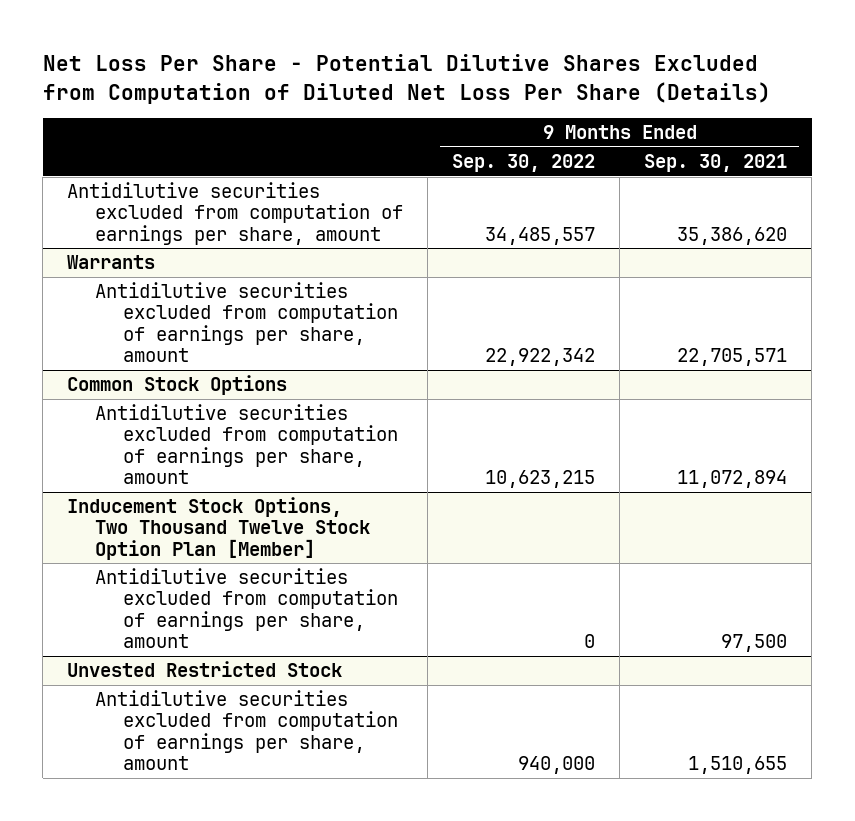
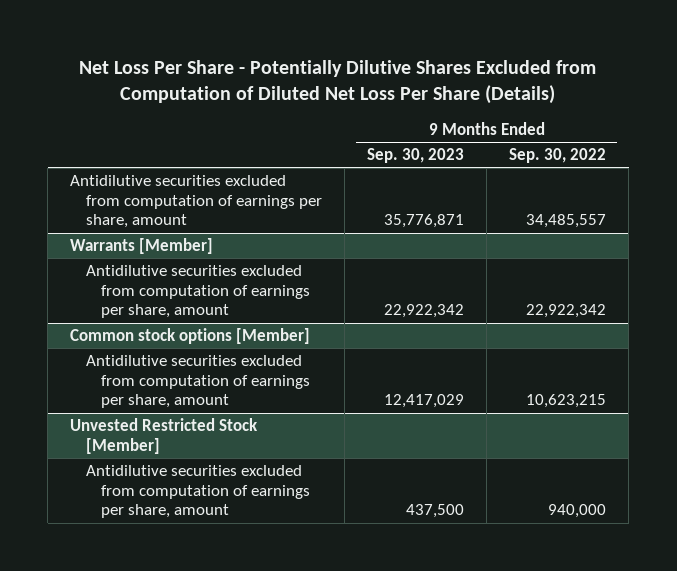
[42,54,771,105] Net Loss Per Share - Potential Dilutive Shares Excluded from Computation of Diluted Net Loss Per Share (Details) -> [79,59,597,105] Net Loss Per Share - Potentially Dilutive Shares Excluded from Computation of Diluted Net Loss Per Share (Details)
[644,153,788,172] Sep. 30, 2021 -> none
none -> [367,148,465,164] Sep. 30, 2023
[67,255,156,270] Warrants -> [70,238,214,255] Warrants [Member]
[67,375,288,396] Common Stock Options -> [70,328,311,345] Common stock options [Member]
[67,497,371,560] Inducement Stock Options, Two Thousand Twelve Stock Option Plan [Member] -> none
[95,568,399,648] Antidilutive securities excluded from computation of earnings per share, amount -> none
[67,661,343,678] Unvested Restricted Stock -> [70,418,259,454] Unvested Restricted Stock [Member]

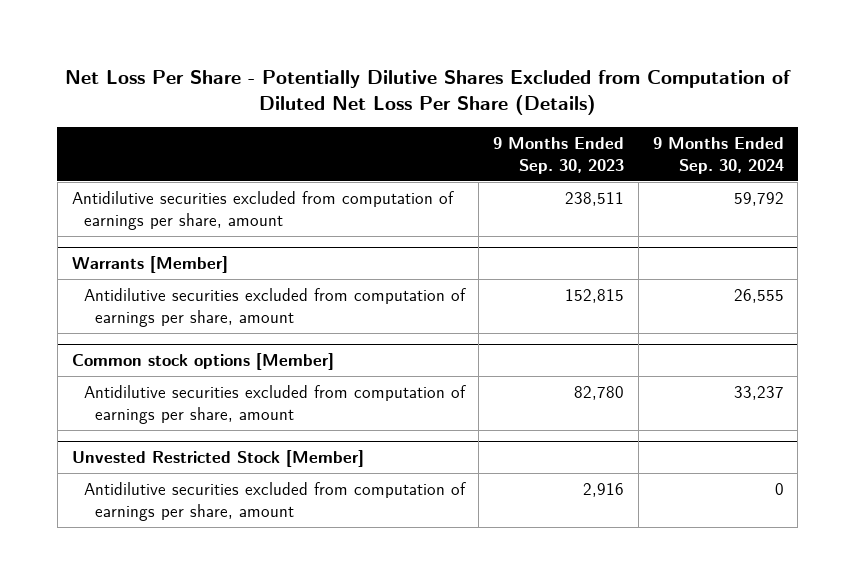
[509,148,607,164] Sep. 30, 2022 -> none
none -> [652,137,784,175] 9 Months Ended Sep. 30, 2024
[384,214,465,229] 35,776,871 -> [565,191,625,206] 238,511
[384,304,465,319] 22,922,342 -> [565,288,625,303] 152,815
[384,394,465,409] 12,417,029 -> [574,385,625,400] 82,780
[406,504,465,519] 437,500 -> [583,482,625,497] 2,916

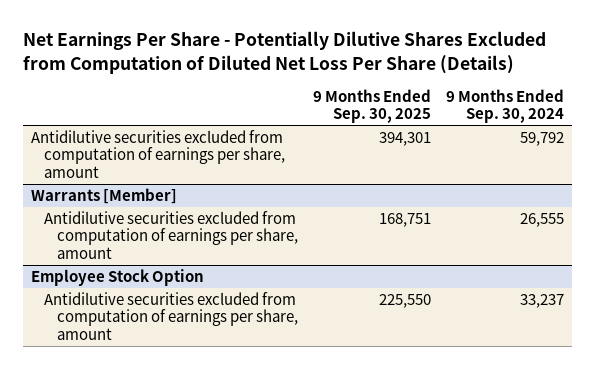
[64,69,791,116] Net Loss Per Share - Potentially Dilutive Shares Excluded from Computation of Diluted Net Loss Per Share (Details) -> [22,31,546,74] Net Earnings Per Share - Potentially Dilutive Shares Excluded from Computation of Diluted Net Loss Per Share (Details)
[493,137,625,175] 9 Months Ended Sep. 30, 2023 -> none
none -> [312,88,431,124] 9 Months Ended Sep. 30, 2025
[71,352,334,370] Common stock options [Member] -> [30,268,204,286] Employee Stock Option
[71,449,364,467] Unvested Restricted Stock [Member] -> none
[83,481,466,521] Antidilutive securities excluded from computation of earnings per share, amount -> none

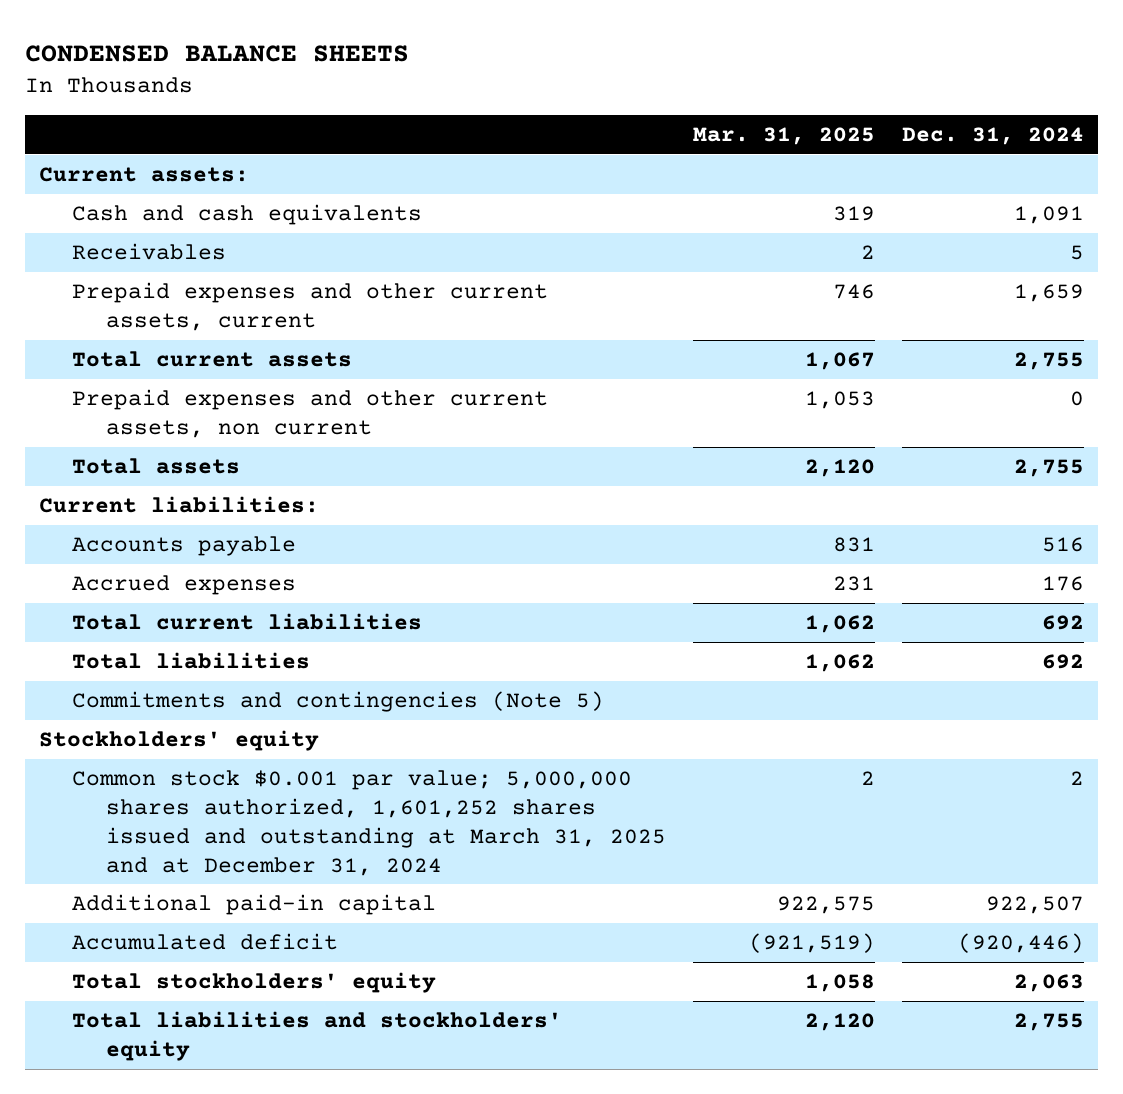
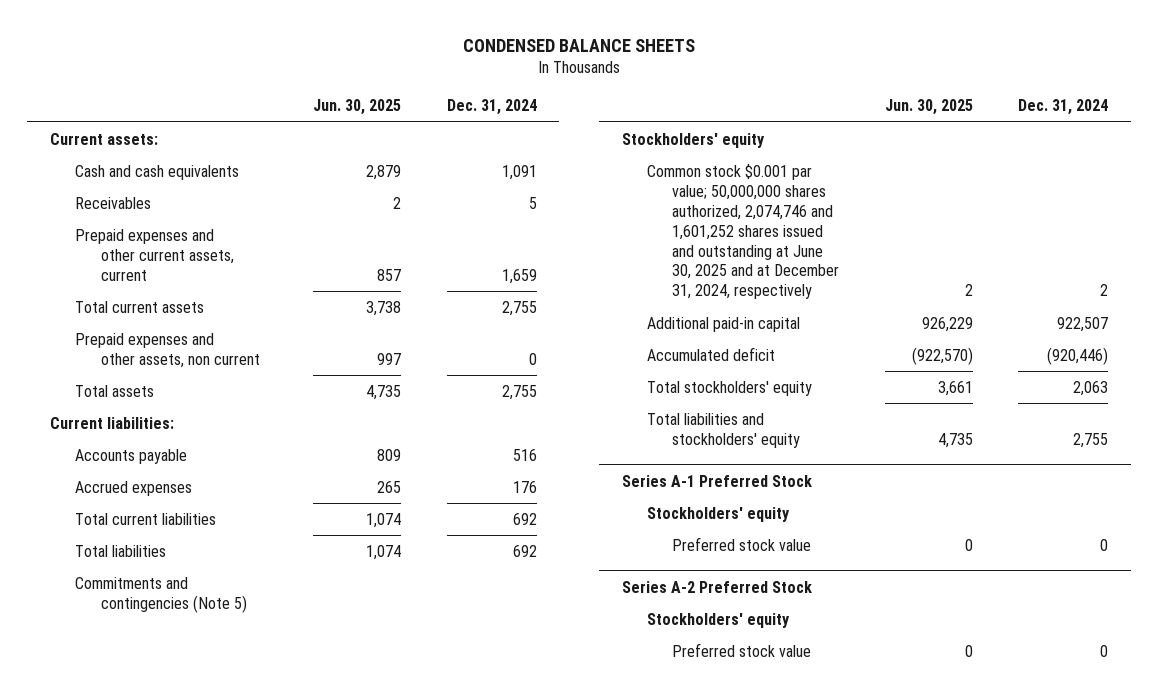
[693,126,876,145] Mar. 31, 2025 -> none
none -> [313,99,402,116] Jun. 30, 2025
[72,389,549,438] Prepaid expenses and other current assets, non current -> [75,332,260,368] Prepaid expenses and other assets, non current
[72,770,667,876] Common stock $0.001 par value; 5,000,000 shares authorized, 1,601,252 shares issued and outstanding at March 31, 2025 and at December 31, 2024 -> [646,163,840,300] Common stock $0.001 par value; 50,000,000 shares authorized, 2,074,746 and 1,601,252 shares issued and outstanding at June 30, 2025 and at December 31, 2024, respectively
none -> [621,474,812,487] Series A-1 Preferred Stock
none -> [646,506,790,522] Stockholders' equity
none -> [672,536,812,551] Preferred stock value
none -> [621,580,812,593] Series A-2 Preferred Stock
none -> [646,612,790,628] Stockholders' equity
none -> [672,642,812,657] Preferred stock value

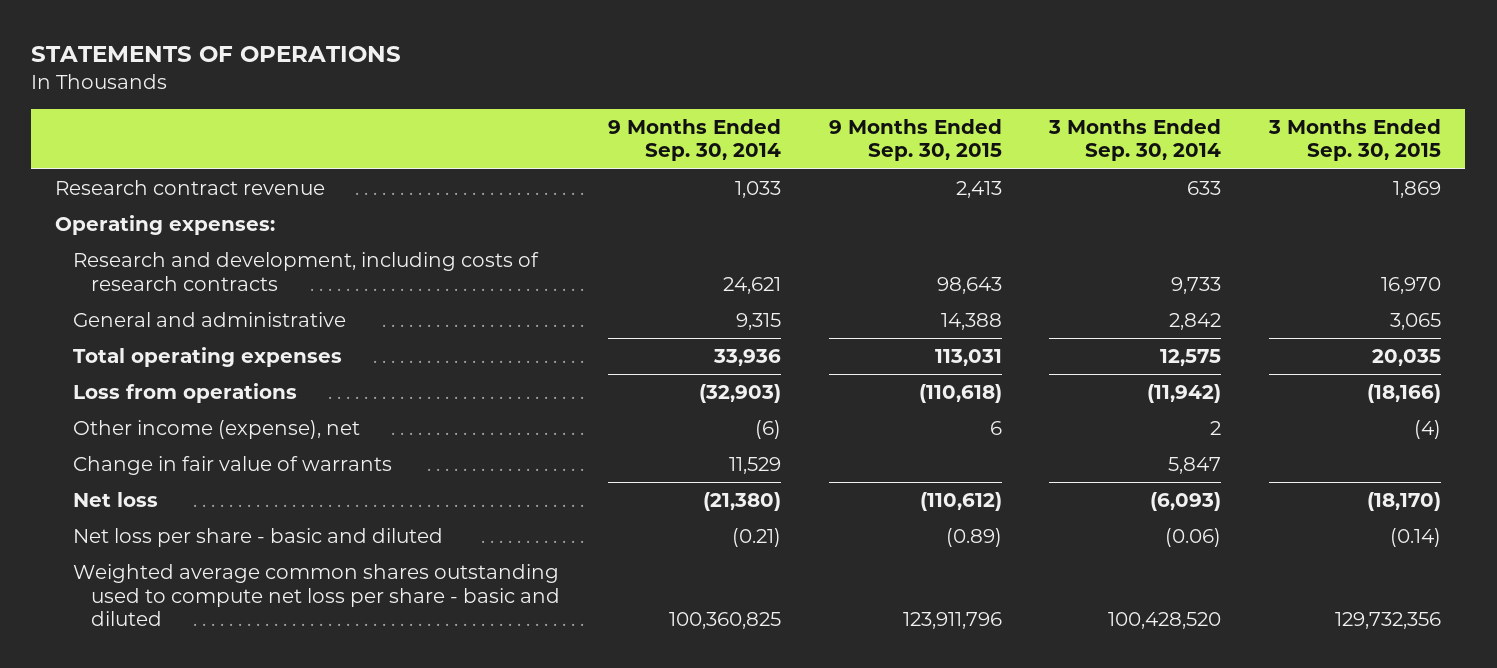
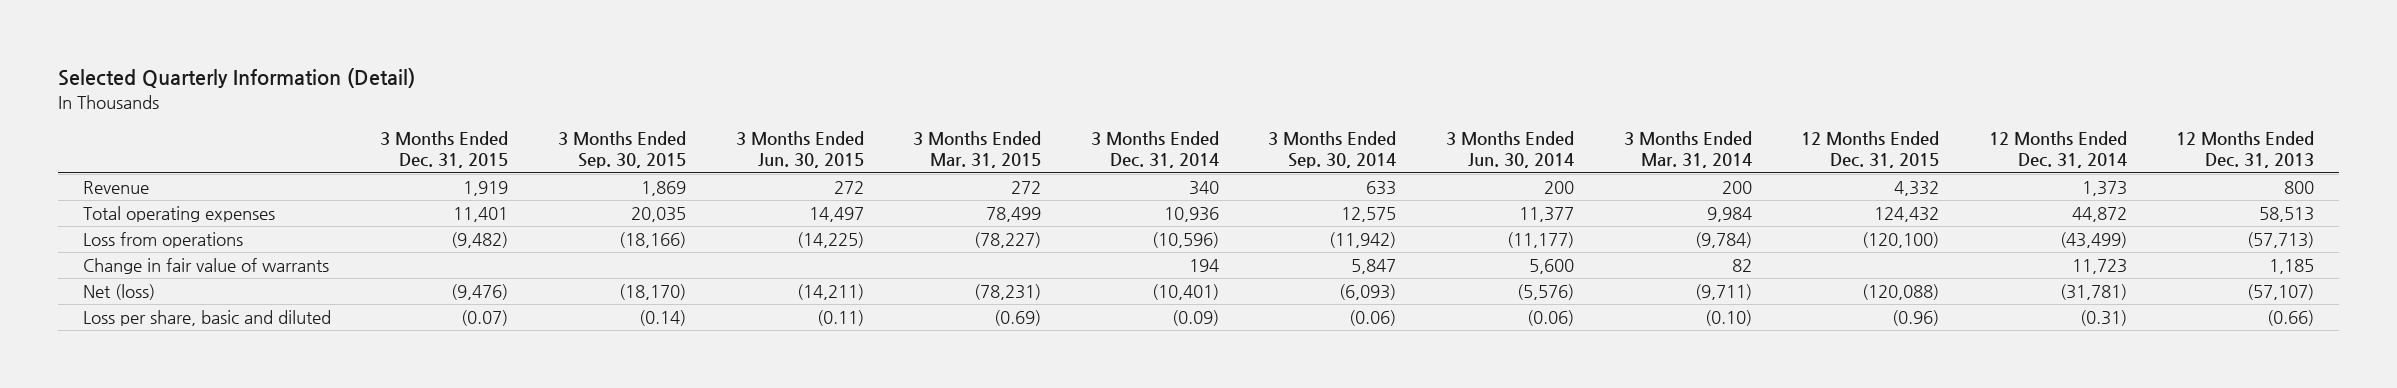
[31,46,402,63] STATEMENTS OF OPERATIONS -> [57,68,415,89] Selected Quarterly Information (Detail)
[607,119,781,162] 9 Months Ended Sep. 30, 2014 -> none
[828,119,1002,162] 9 Months Ended Sep. 30, 2015 -> none
none -> [380,130,509,169] 3 Months Ended Dec. 31, 2015
none -> [735,130,864,169] 3 Months Ended Jun. 30, 2015
none -> [913,130,1042,169] 3 Months Ended Mar. 31, 2015
none -> [1090,130,1219,169] 3 Months Ended Dec. 31, 2014
none -> [1446,130,1575,169] 3 Months Ended Jun. 30, 2014
none -> [1623,130,1752,169] 3 Months Ended Mar. 31, 2014
none -> [1801,130,1940,169] 12 Months Ended Dec. 31, 2015
none -> [1988,130,2127,169] 12 Months Ended Dec. 31, 2014
none -> [2176,130,2315,169] 12 Months Ended Dec. 31, 2013
[55,215,276,236] Operating expenses: -> none
[72,252,539,291] Research and development, including costs of research contracts -> none
[72,312,346,328] General and administrative -> none
[55,180,326,196] Research contract revenue -> [82,181,149,195] Revenue
[72,420,360,440] Other income (expense), net -> none
[72,564,560,626] Weighted average common shares outstanding used to compute net loss per share - basic and diluted -> none
[72,492,158,508] Net loss -> [82,284,155,301] Net (loss)
[72,528,443,548] Net loss per share - basic and diluted -> [82,310,331,327] Loss per share, basic and diluted

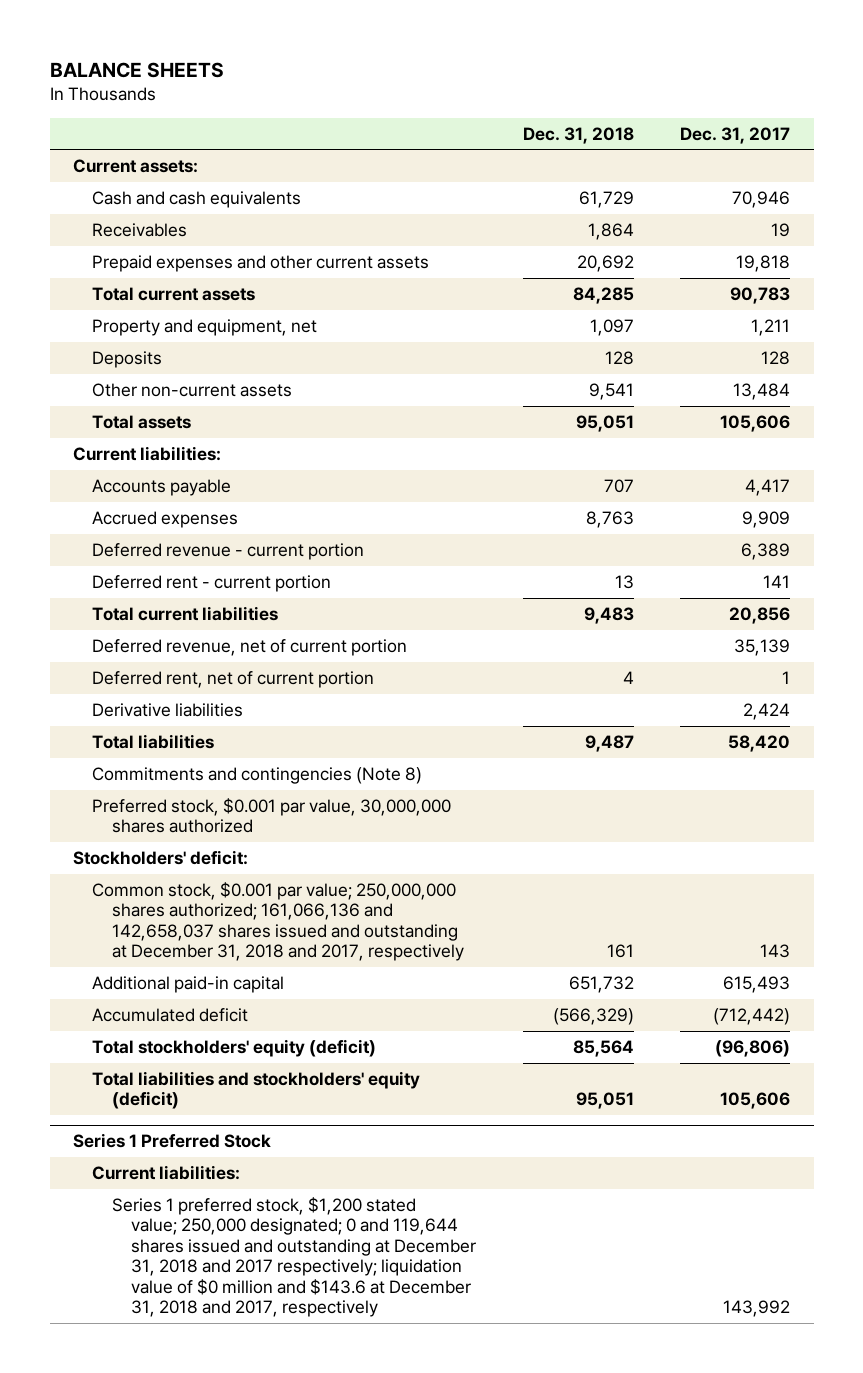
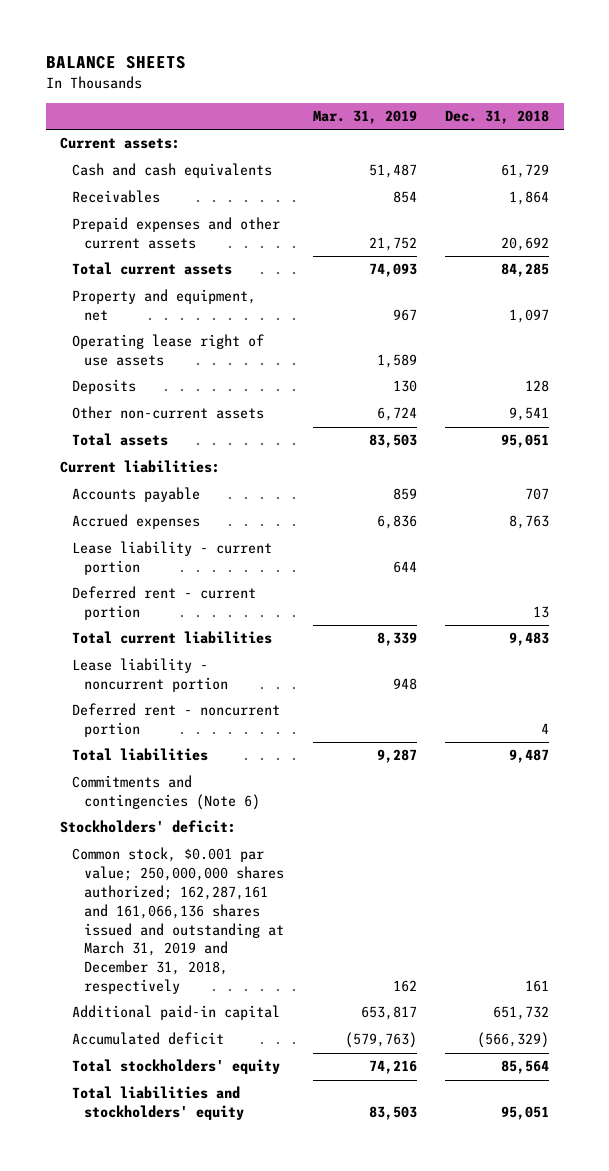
[680,126,791,144] Dec. 31, 2017 -> none
none -> [312,110,417,125] Mar. 31, 2019
none -> [71,334,264,367] Operating lease right of use assets
[92,543,365,561] Deferred revenue - current portion -> none
none -> [71,541,272,576] Lease liability - current portion
[92,639,408,657] Deferred revenue, net of current portion -> none
[92,703,244,718] Derivative liabilities -> none
none -> [71,658,229,693] Lease liability - noncurrent portion
[92,671,375,689] Deferred rent, net of current portion -> [71,703,280,738] Deferred rent - noncurrent portion
[92,798,452,834] Preferred stock, $0.001 par value, 30,000,000 shares authorized -> none
[92,767,423,785] Commitments and contingencies (Note 8) -> [71,775,261,811] Commitments and contingencies (Note 6)
[92,882,464,962] Common stock, $0.001 par value; 250,000,000 shares authorized; 161,066,136 and 142,658,037 shares issued and outstanding at December 31, 2018 and 2017, respectively -> [71,847,285,994] Common stock, $0.001 par value; 250,000,000 shares authorized; 162,287,161 and 161,066,136 shares issued and outstanding at March 31, 2019 and December 31, 2018, respectively
[72,1133,271,1149] Series 1 Preferred Stock -> none
[92,1165,241,1181] Current liabilities: -> none
[111,1197,476,1318] Series 1 preferred stock, $1,200 stated value; 250,000 designated; 0 and 119,644 shares issued and outstanding at December 31, 2018 and 2017 respectively; liquidation value of $0 million and $143.6 at December 31, 2018 and 2017, respectively -> none
[92,1039,377,1058] Total stockholders' equity (deficit) -> [71,1059,280,1075] Total stockholders' equity
[92,1071,421,1110] Total liabilities and stockholders' equity (deficit) -> [71,1086,245,1121] Total liabilities and stockholders' equity

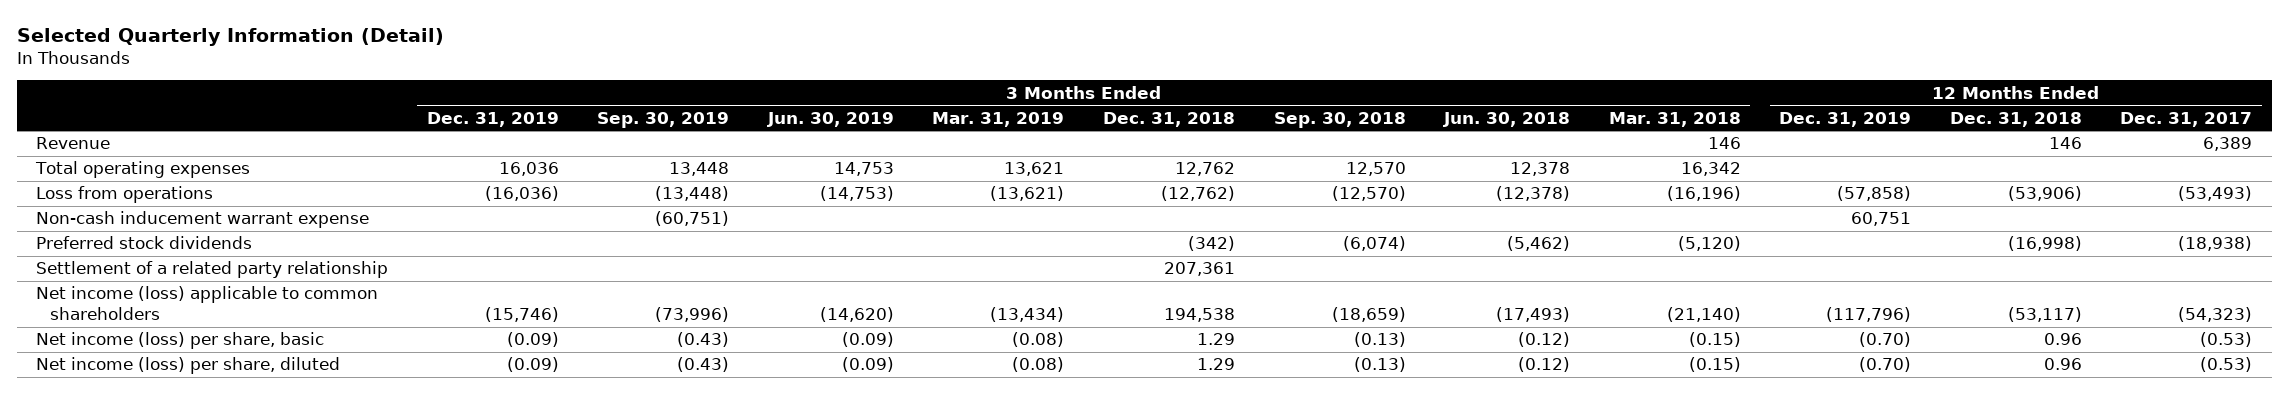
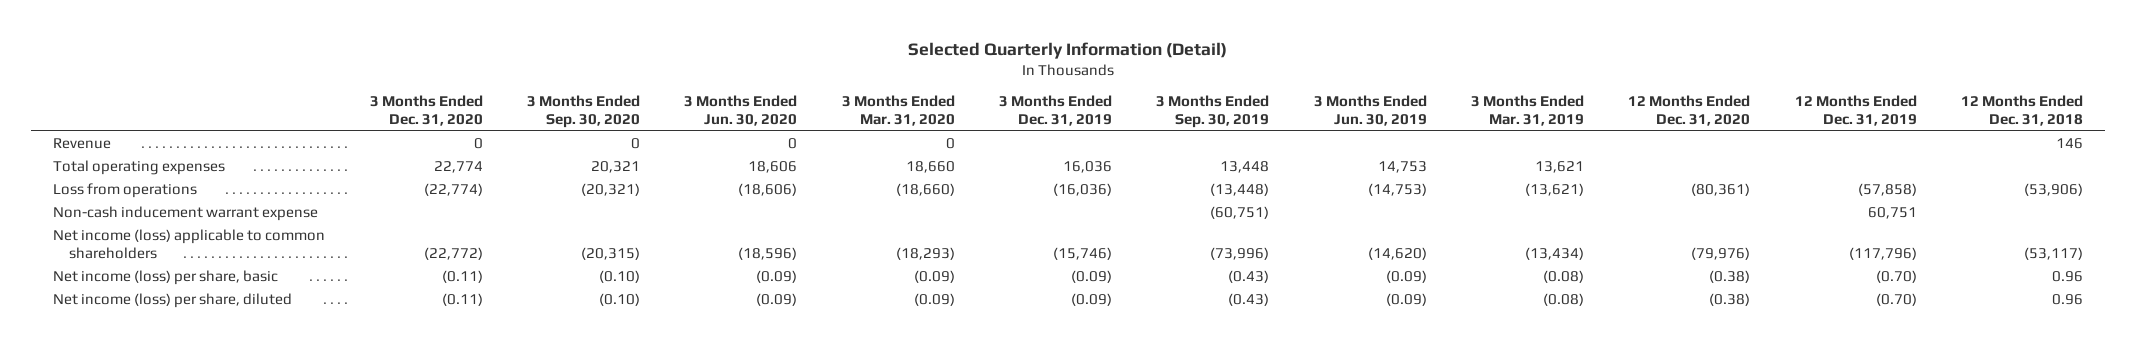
[1103,111,1236,127] Dec. 31, 2018 -> none
[1273,111,1406,128] Sep. 30, 2018 -> none
[1443,111,1571,127] Jun. 30, 2018 -> none
[1608,111,1741,127] Mar. 31, 2018 -> none
[2120,111,2253,127] Dec. 31, 2017 -> none
none -> [369,95,483,127] 3 Months Ended Dec. 31, 2020
none -> [527,95,641,129] 3 Months Ended Sep. 30, 2020
none -> [684,95,798,127] 3 Months Ended Jun. 30, 2020
none -> [841,95,955,127] 3 Months Ended Mar. 31, 2020
none -> [1628,95,1751,127] 12 Months Ended Dec. 31, 2020
[36,236,253,250] Preferred stock dividends -> none
[36,261,389,279] Settlement of a related party relationship -> none

